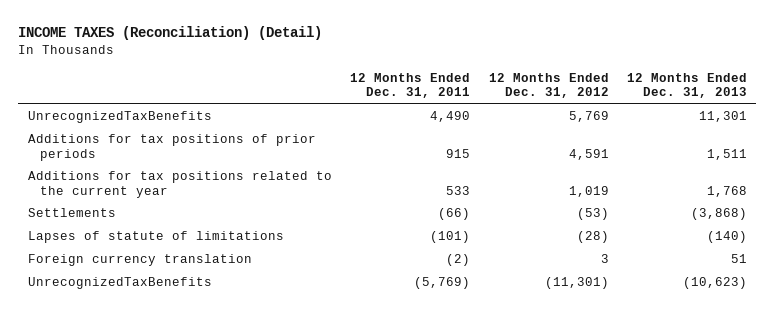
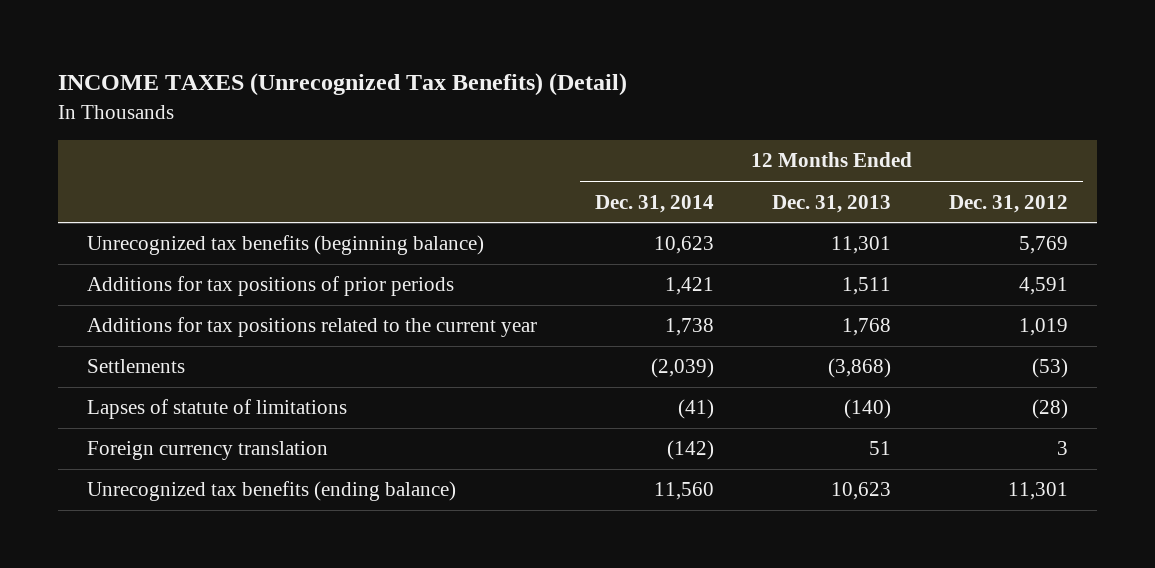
[18,26,323,41] INCOME TAXES (Reconciliation) (Detail) -> [57,73,627,97] INCOME TAXES (Unrecognized Tax Benefits) (Detail)
[350,72,471,99] 12 Months Ended Dec. 31, 2011 -> none
none -> [594,194,714,213] Dec. 31, 2014
[27,111,212,124] UnrecognizedTaxBenefits -> [86,235,484,256] Unrecognized tax benefits (beginning balance)
[27,277,212,290] UnrecognizedTaxBenefits -> none
none -> [86,481,456,502] Unrecognized tax benefits (ending balance)

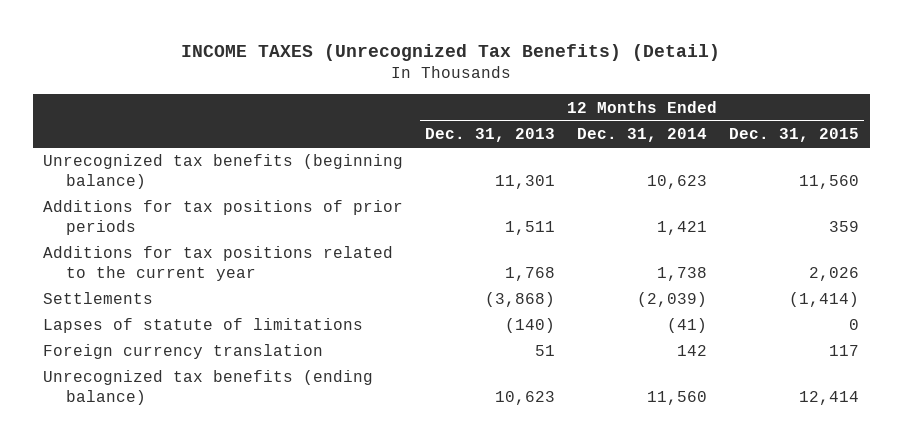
[949,194,1069,213] Dec. 31, 2012 -> none
none -> [728,128,859,143] Dec. 31, 2015
[666,440,714,461] (142) -> [677,345,708,357] 142

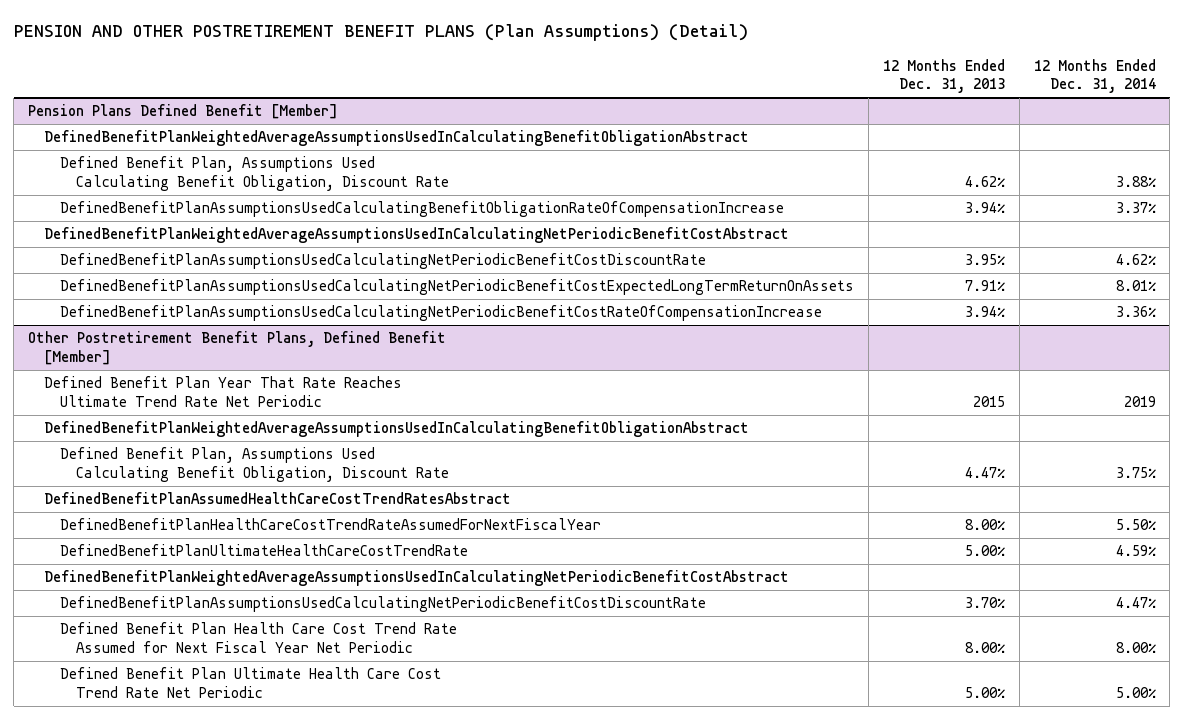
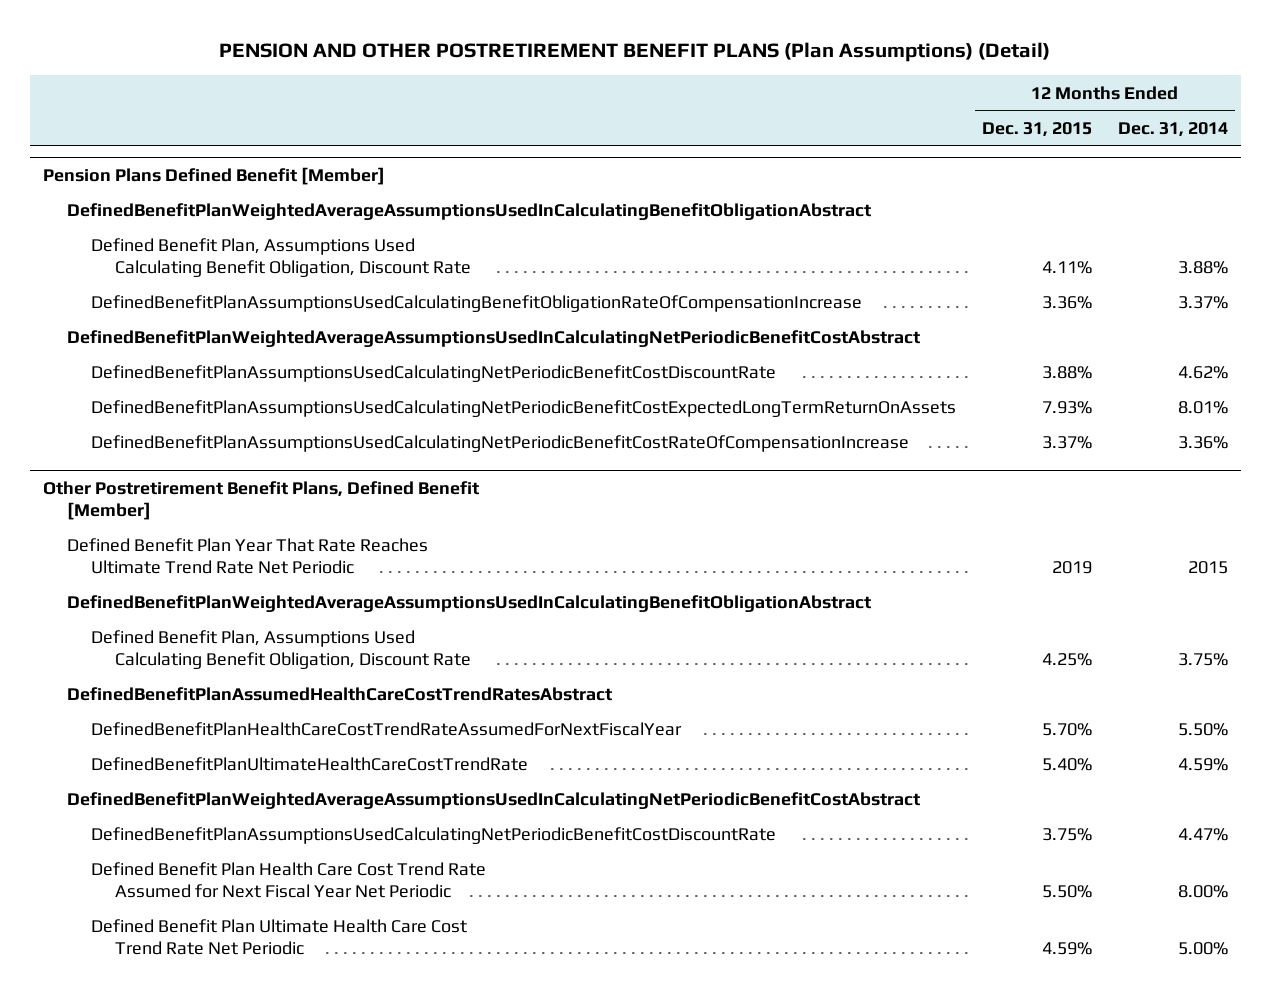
[882,58,1005,94] 12 Months Ended Dec. 31, 2013 -> none
none -> [981,122,1092,138] Dec. 31, 2015
[1123,395,1156,407] 2019 -> [1187,561,1228,575] 2015

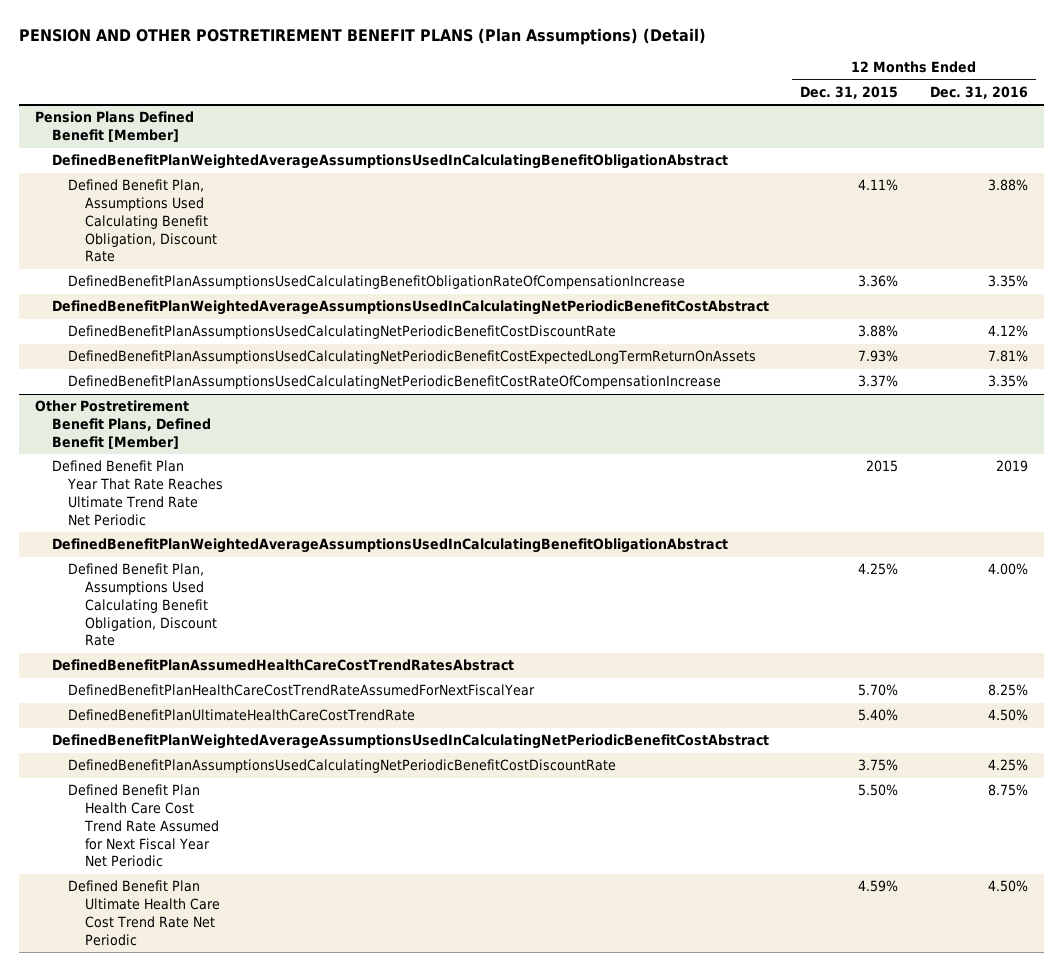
[1117,122,1228,138] Dec. 31, 2014 -> none
none -> [930,85,1029,99] Dec. 31, 2016
[1051,561,1092,575] 2019 -> [866,460,899,473] 2015

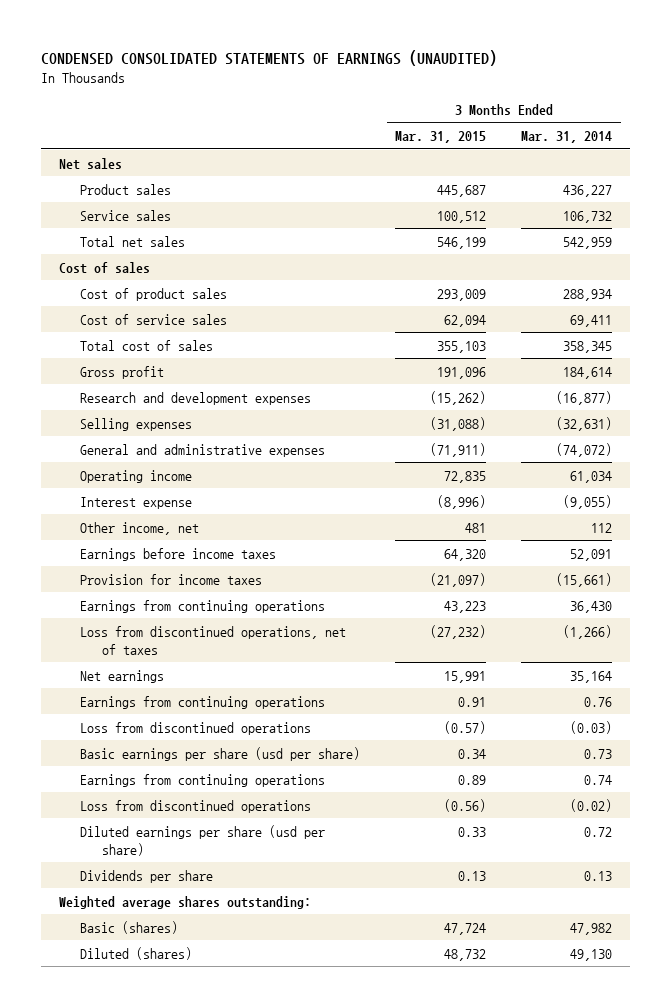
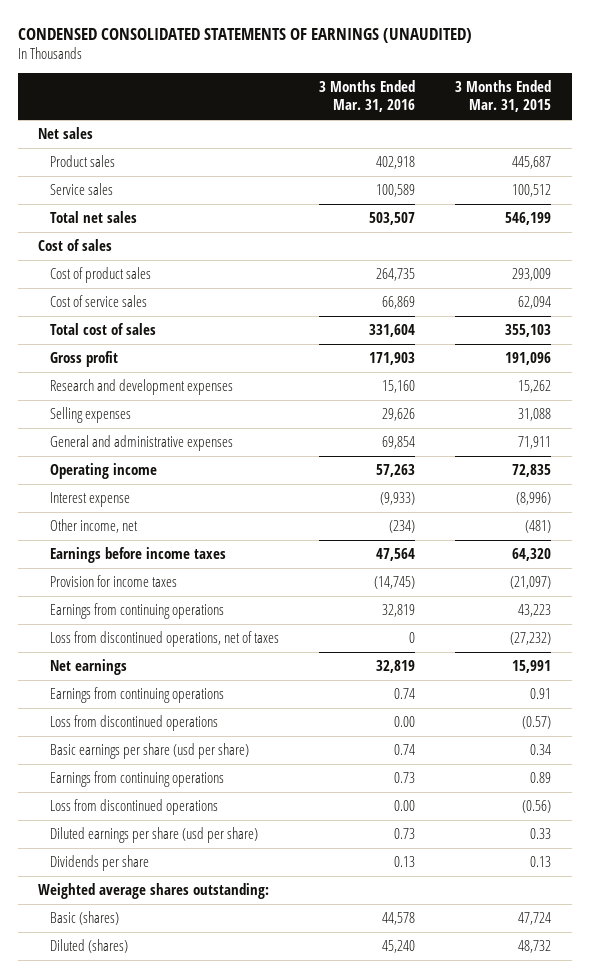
[521,131,613,144] Mar. 31, 2014 -> none
none -> [319,80,416,113] 3 Months Ended Mar. 31, 2016
[430,390,487,405] (15,262) -> [518,379,552,393] 15,262
[430,416,487,431] (31,088) -> [518,407,552,421] 31,088
[430,442,487,457] (71,911) -> [518,435,552,449] 71,911
[465,522,487,533] 481 -> [525,519,552,533] (481)

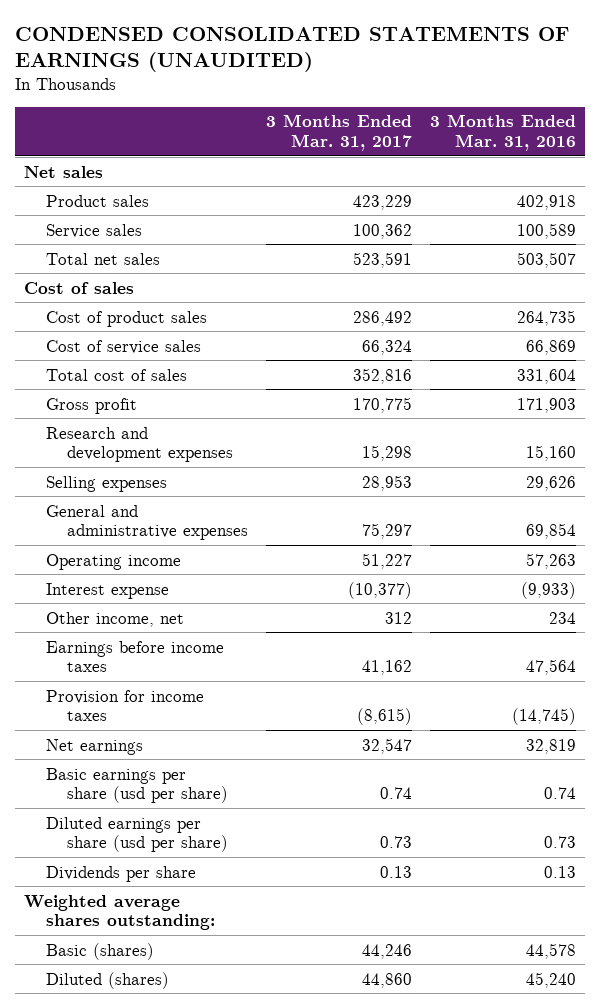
[455,80,552,113] 3 Months Ended Mar. 31, 2015 -> none
none -> [265,114,412,151] 3 Months Ended Mar. 31, 2017
[389,519,416,533] (234) -> [548,611,576,624] 234
[49,602,224,619] Earnings from continuing operations -> none
[49,630,279,647] Loss from discontinued operations, net of taxes -> none
[49,686,224,703] Earnings from continuing operations -> none
[49,714,218,731] Loss from discontinued operations -> none
[49,770,224,787] Earnings from continuing operations -> none
[49,798,218,815] Loss from discontinued operations -> none

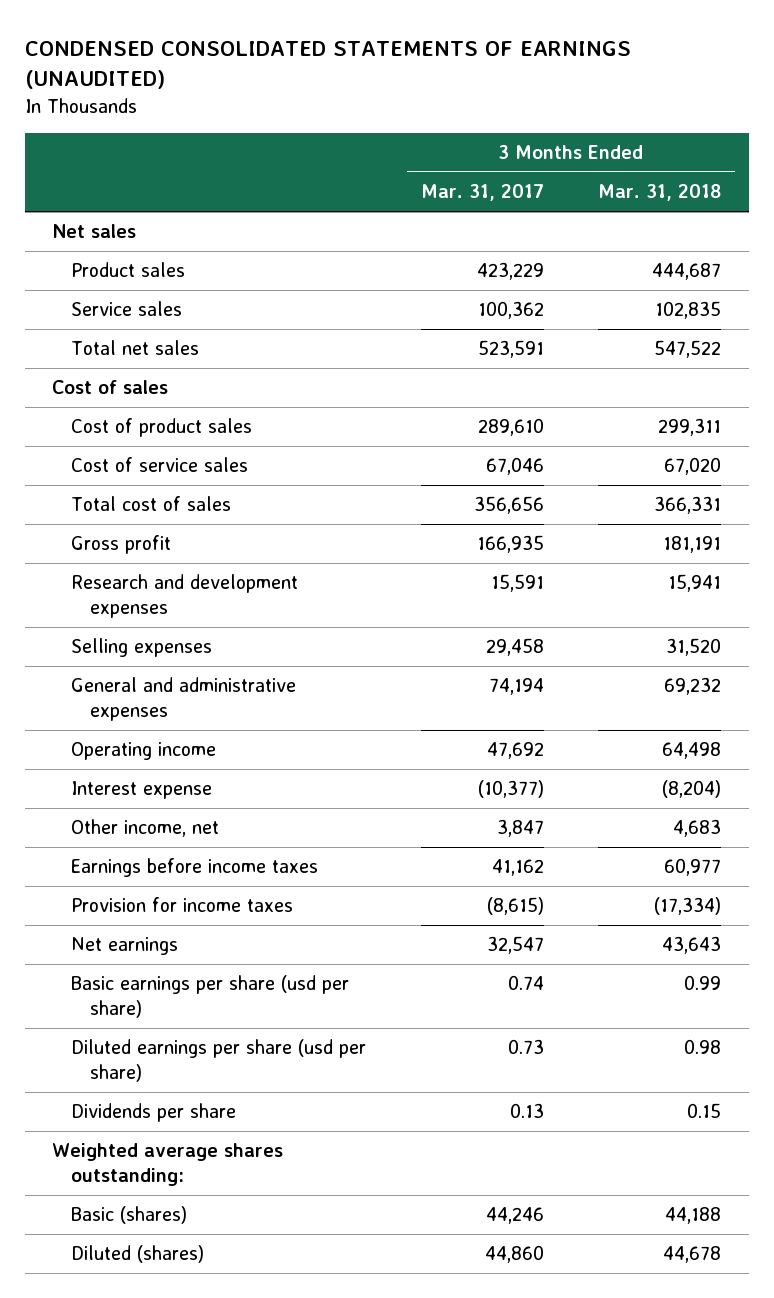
[429,114,576,151] 3 Months Ended Mar. 31, 2016 -> none
none -> [598,184,722,202] Mar. 31, 2018
[352,310,412,326] 286,492 -> [477,418,544,437] 289,610
[361,339,412,355] 66,324 -> [485,457,544,476] 67,046
[352,367,412,384] 352,816 -> [473,496,544,515] 356,656
[352,396,412,413] 170,775 -> [476,535,544,554] 166,935
[361,444,412,461] 15,298 -> [490,574,544,593] 15,591
[361,474,412,491] 28,953 -> [485,638,544,657] 29,458
[361,522,412,539] 75,297 -> [488,678,544,696] 74,194
[361,552,412,569] 51,227 -> [486,742,544,760] 47,692
[384,611,412,624] 312 -> [496,819,544,838] 3,847

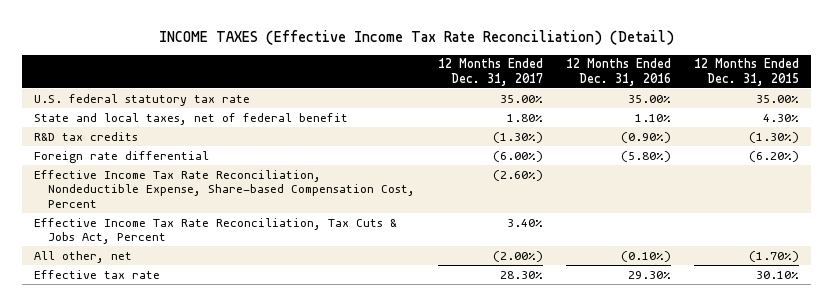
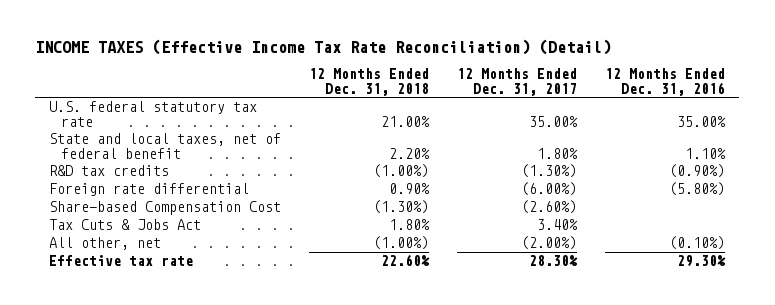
[694,58,800,86] 12 Months Ended Dec. 31, 2015 -> none
none -> [309,68,430,96] 12 Months Ended Dec. 31, 2018
[33,169,416,209] Effective Income Tax Rate Reconciliation, Nondeductible Expense, Share-based Compensation Cost, Percent -> [49,201,282,216] Share-based Compensation Cost
[33,217,397,245] Effective Income Tax Rate Reconciliation, Tax Cuts & Jobs Act, Percent -> [49,219,202,231] Tax Cuts & Jobs Act

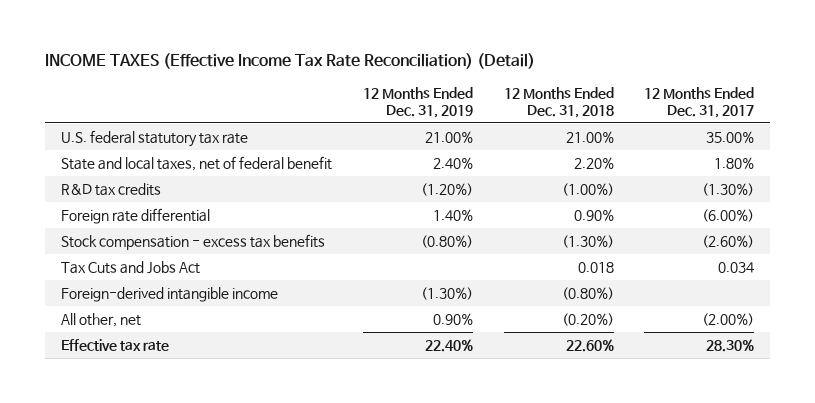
[605,68,726,96] 12 Months Ended Dec. 31, 2016 -> none
none -> [362,86,473,118] 12 Months Ended Dec. 31, 2019
[49,201,282,216] Share-based Compensation Cost -> [60,233,325,250] Stock compensation - excess tax benefits
[49,219,202,231] Tax Cuts & Jobs Act -> [60,260,200,274] Tax Cuts and Jobs Act
[389,219,431,231] 1.80% -> [577,261,614,273] 0.018
[537,219,579,231] 3.40% -> [718,261,755,273] 0.034
none -> [60,286,278,302] Foreign-derived intangible income
[373,236,430,251] (1.00%) -> [561,312,614,326] (0.20%)

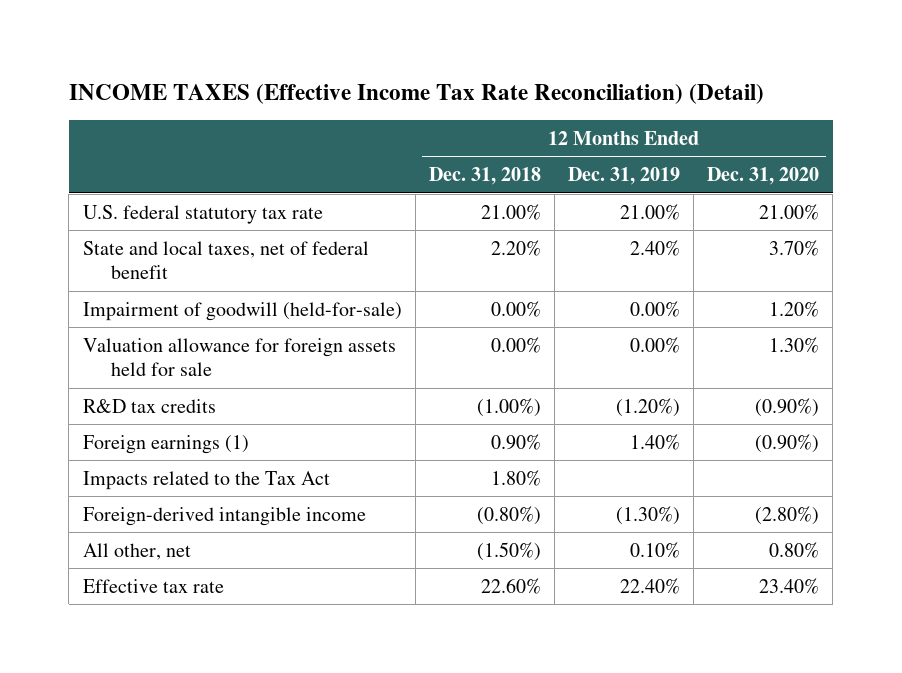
[644,86,755,118] 12 Months Ended Dec. 31, 2017 -> none
none -> [707,167,820,186] Dec. 31, 2020
none -> [82,301,402,321] Impairment of goodwill (held-for-sale)
none -> [82,337,396,377] Valuation allowance for foreign assets held for sale
[60,233,325,250] Stock compensation - excess tax benefits -> none
[60,260,200,274] Tax Cuts and Jobs Act -> none
[60,207,210,224] Foreign rate differential -> [82,434,249,454] Foreign earnings (1)
none -> [82,470,330,490] Impacts related to the Tax Act
[432,312,473,325] 0.90% -> [630,541,681,558] 0.10%
[561,312,614,326] (0.20%) -> [476,541,541,561] (1.50%)

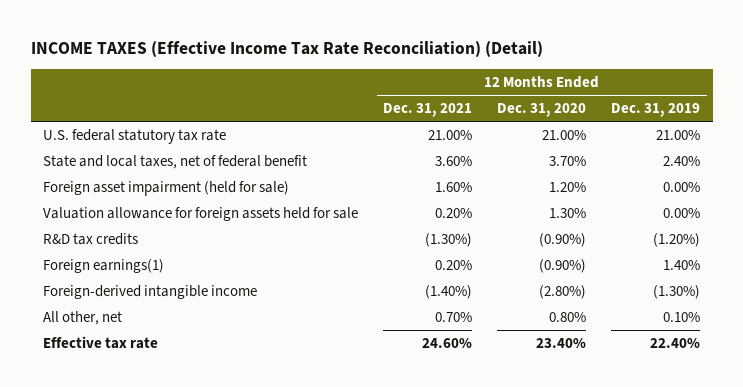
[428,167,541,186] Dec. 31, 2018 -> none
none -> [383,103,473,118] Dec. 31, 2021
[82,301,402,321] Impairment of goodwill (held-for-sale) -> [43,180,290,196] Foreign asset impairment (held for sale)
[82,470,330,490] Impacts related to the Tax Act -> none
[82,434,249,454] Foreign earnings (1) -> [43,258,165,273] Foreign earnings(1)

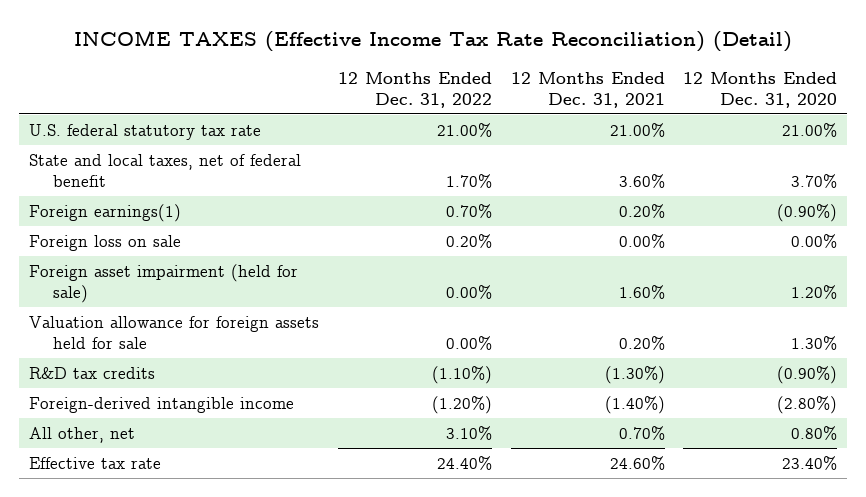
[611,103,701,118] Dec. 31, 2019 -> none
none -> [337,71,492,108] 12 Months Ended Dec. 31, 2022
[43,258,165,273] Foreign earnings(1) -> [28,203,181,222] Foreign earnings(1)
none -> [28,234,181,251] Foreign loss on sale

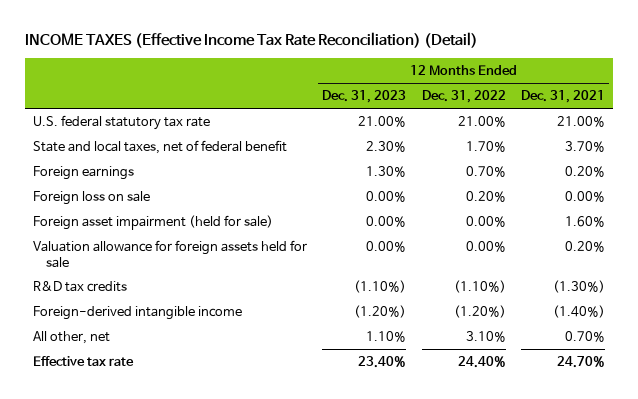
[683,71,838,108] 12 Months Ended Dec. 31, 2020 -> none
none -> [322,90,407,104] Dec. 31, 2023
[618,174,665,189] 3.60% -> [565,141,606,153] 3.70%
[28,203,181,222] Foreign earnings(1) -> [32,166,134,181] Foreign earnings
[609,455,665,470] 24.60% -> [557,356,606,369] 24.70%

